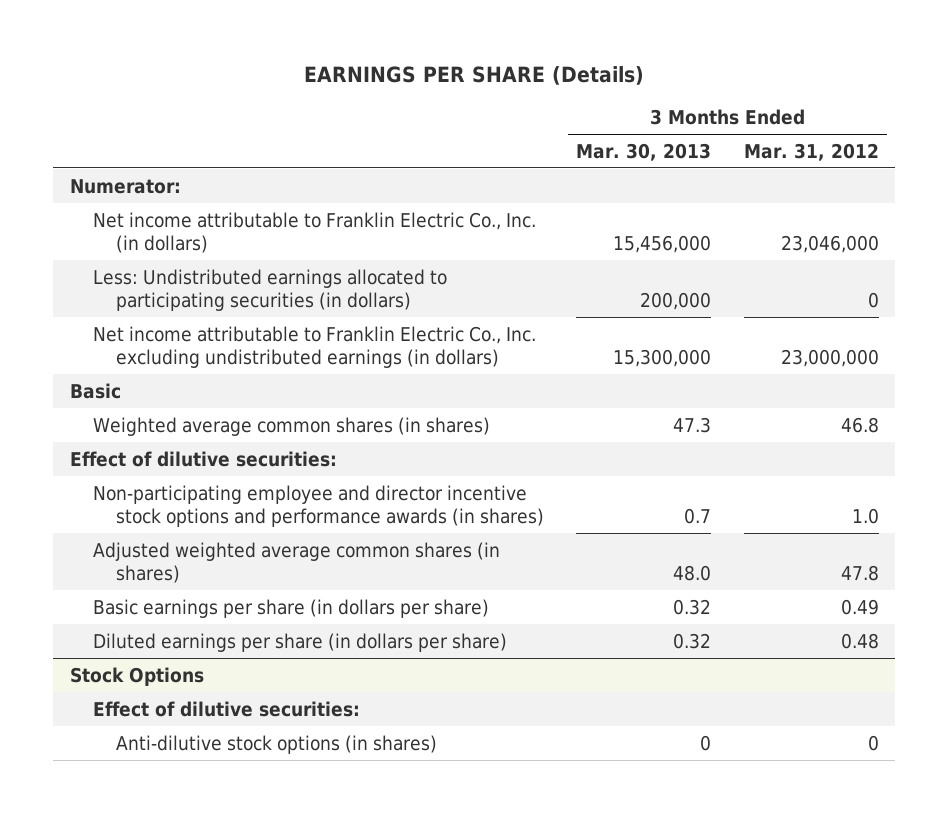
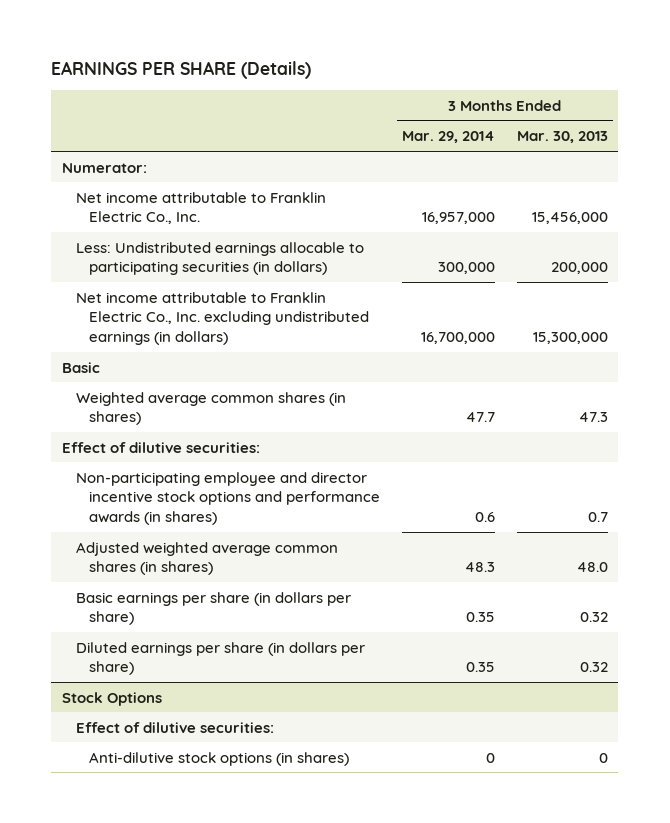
[744,142,880,161] Mar. 31, 2012 -> none
none -> [401,131,495,144] Mar. 29, 2014
[92,211,536,254] Net income attributable to Franklin Electric Co., Inc. (in dollars) -> [75,191,326,225] Net income attributable to Franklin Electric Co., Inc.
[92,268,447,312] Less: Undistributed earnings allocated to participating securities (in dollars) -> [75,241,364,276] Less: Undistributed earnings allocable to participating securities (in dollars)

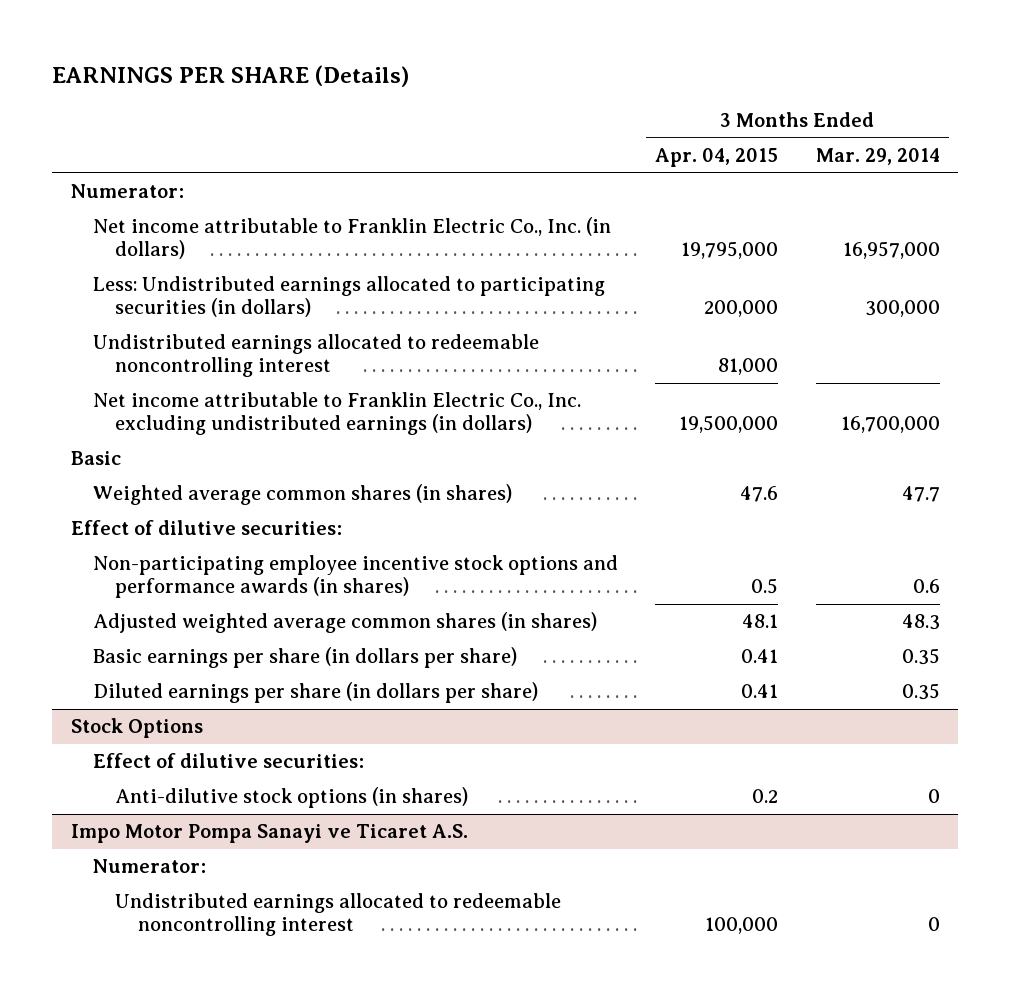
[516,131,608,144] Mar. 30, 2013 -> none
none -> [655,148,779,168] Apr. 04, 2015
[75,191,326,225] Net income attributable to Franklin Electric Co., Inc. -> [93,217,612,260] Net income attributable to Franklin Electric Co., Inc. (in dollars)
[75,241,364,276] Less: Undistributed earnings allocable to participating securities (in dollars) -> [93,276,606,318] Less: Undistributed earnings allocated to participating securities (in dollars)
none -> [93,334,540,378] Undistributed earnings allocated to redeemable noncontrolling interest
[75,471,381,525] Non-participating employee and director incentive stock options and performance awards (in shares) -> [93,555,619,599] Non-participating employee incentive stock options and performance awards (in shares)
none -> [70,824,468,844] Impo Motor Pompa Sanayi ve Ticaret A.S.
none -> [93,859,207,874] Numerator:
none -> [115,893,562,937] Undistributed earnings allocated to redeemable noncontrolling interest

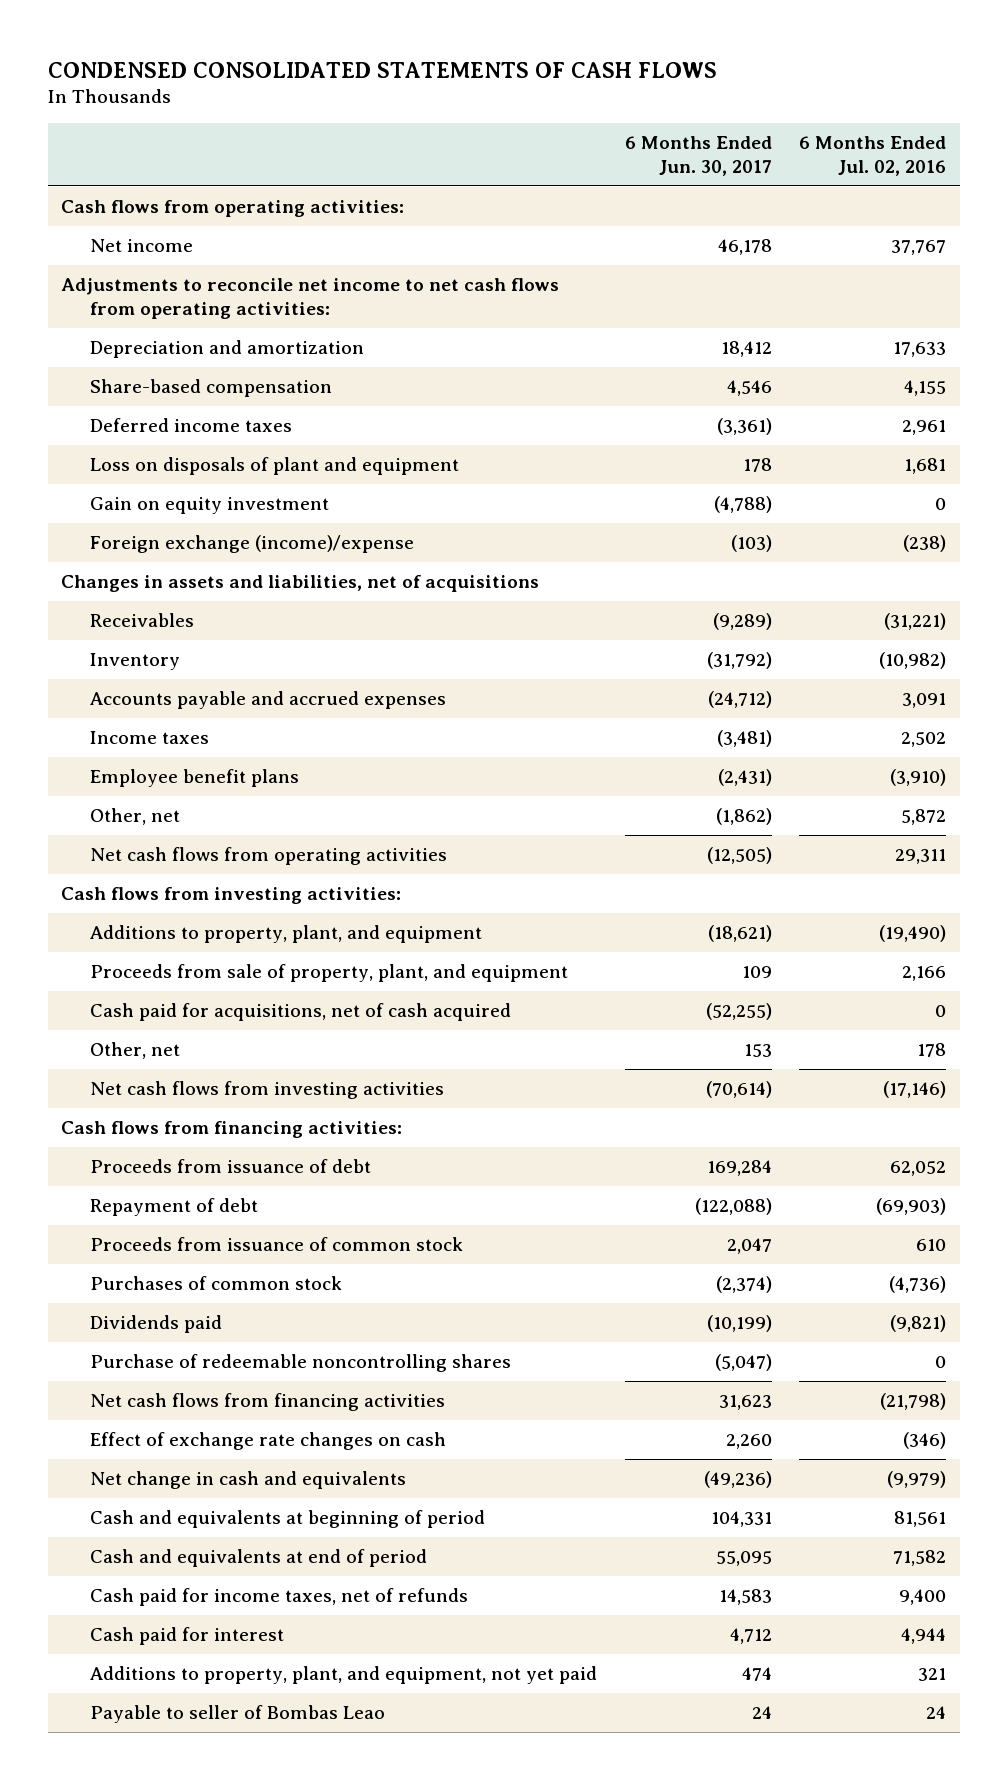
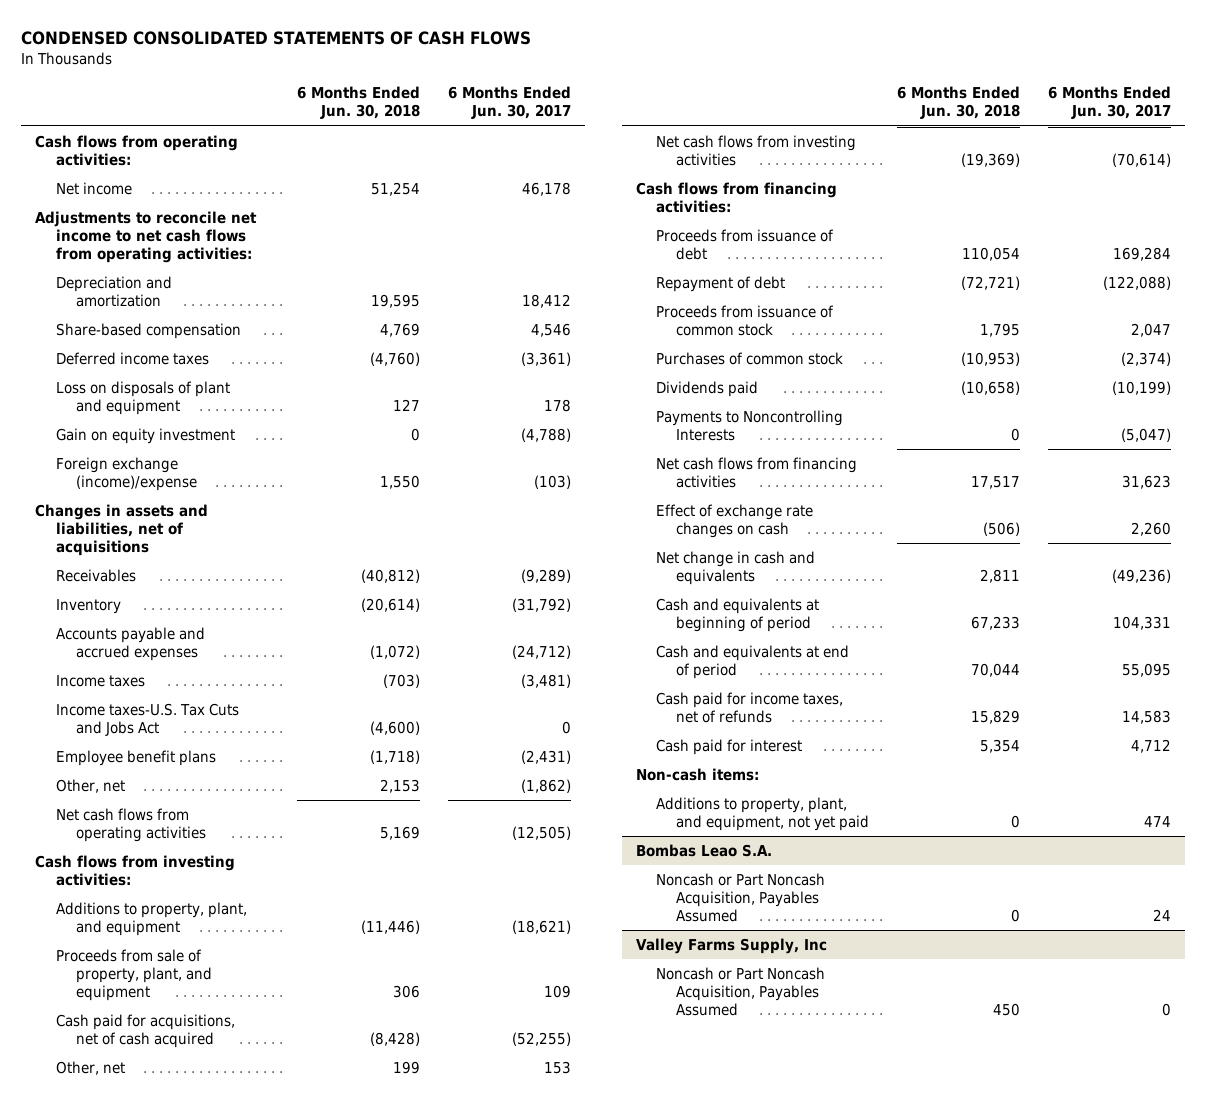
[799,135,947,176] 6 Months Ended Jul. 02, 2016 -> none
none -> [296,86,420,120] 6 Months Ended Jun. 30, 2018
none -> [55,702,239,737] Income taxes-U.S. Tax Cuts and Jobs Act
[90,1354,512,1373] Purchase of redeemable noncontrolling shares -> [655,409,843,442] Payments to Noncontrolling Interests
none -> [635,767,759,781] Non-cash items:
none -> [635,843,772,857] Bombas Leao S.A.
[90,1705,386,1724] Payable to seller of Bombas Leao -> [655,872,825,923] Noncash or Part Noncash Acquisition, Payables Assumed
none -> [635,937,827,954] Valley Farms Supply, Inc
none -> [655,966,825,1017] Noncash or Part Noncash Acquisition, Payables Assumed

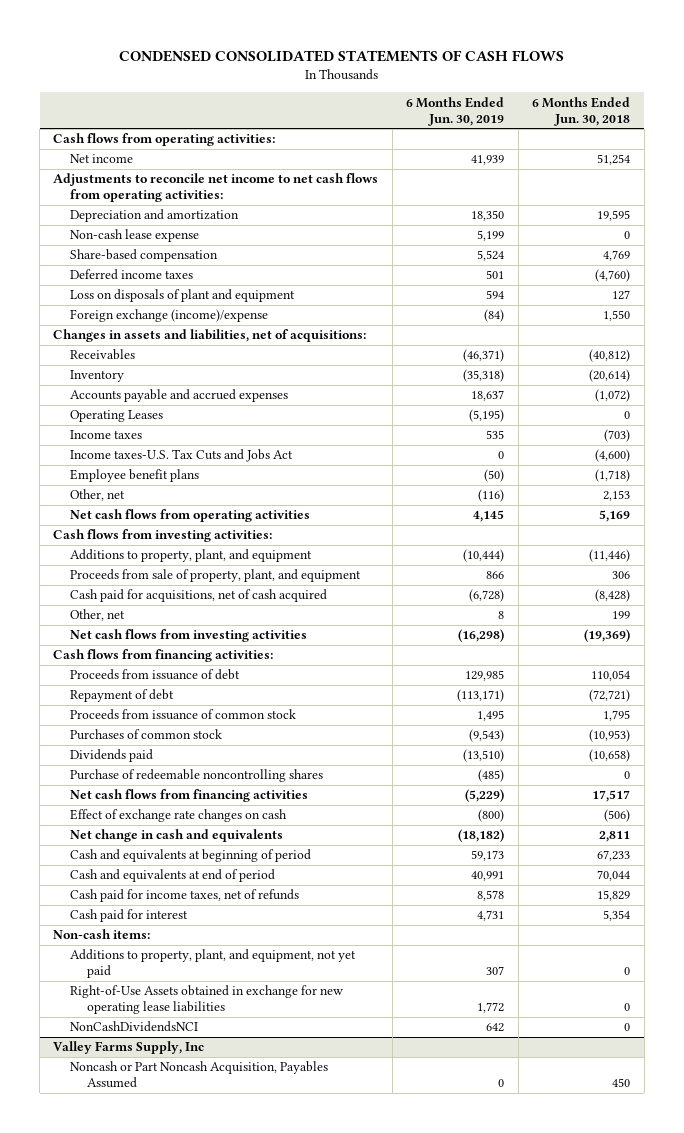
[447,86,571,120] 6 Months Ended Jun. 30, 2017 -> none
none -> [406,96,505,126] 6 Months Ended Jun. 30, 2019
none -> [70,229,200,243] Non-cash lease expense
[55,427,235,444] Gain on equity investment -> none
[35,503,209,557] Changes in assets and liabilities, net of acquisitions -> [53,329,367,343] Changes in assets and liabilities, net of acquisitions:
none -> [70,410,164,423] Operating Leases
[655,409,843,442] Payments to Noncontrolling Interests -> none
none -> [70,769,324,783] Purchase of redeemable noncontrolling shares
[635,843,772,857] Bombas Leao S.A. -> none
[655,872,825,923] Noncash or Part Noncash Acquisition, Payables Assumed -> none
none -> [70,985,344,1015] Right-of-Use Assets obtained in exchange for new operating lease liabilities
none -> [70,1021,199,1033] NonCashDividendsNCI

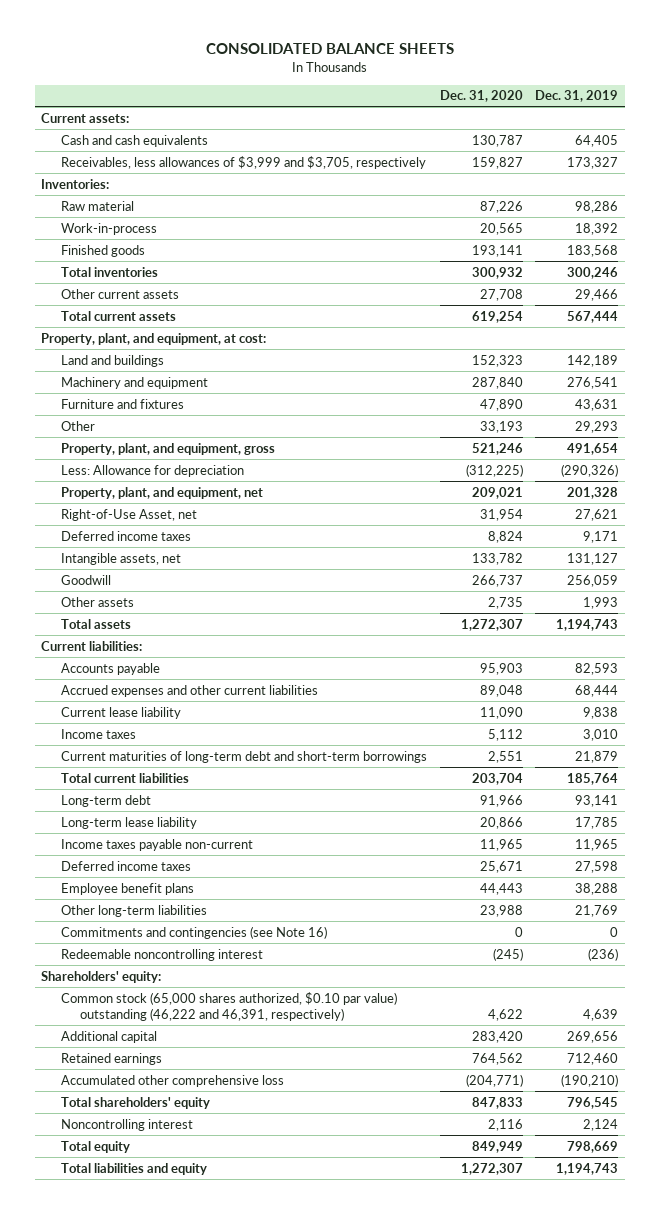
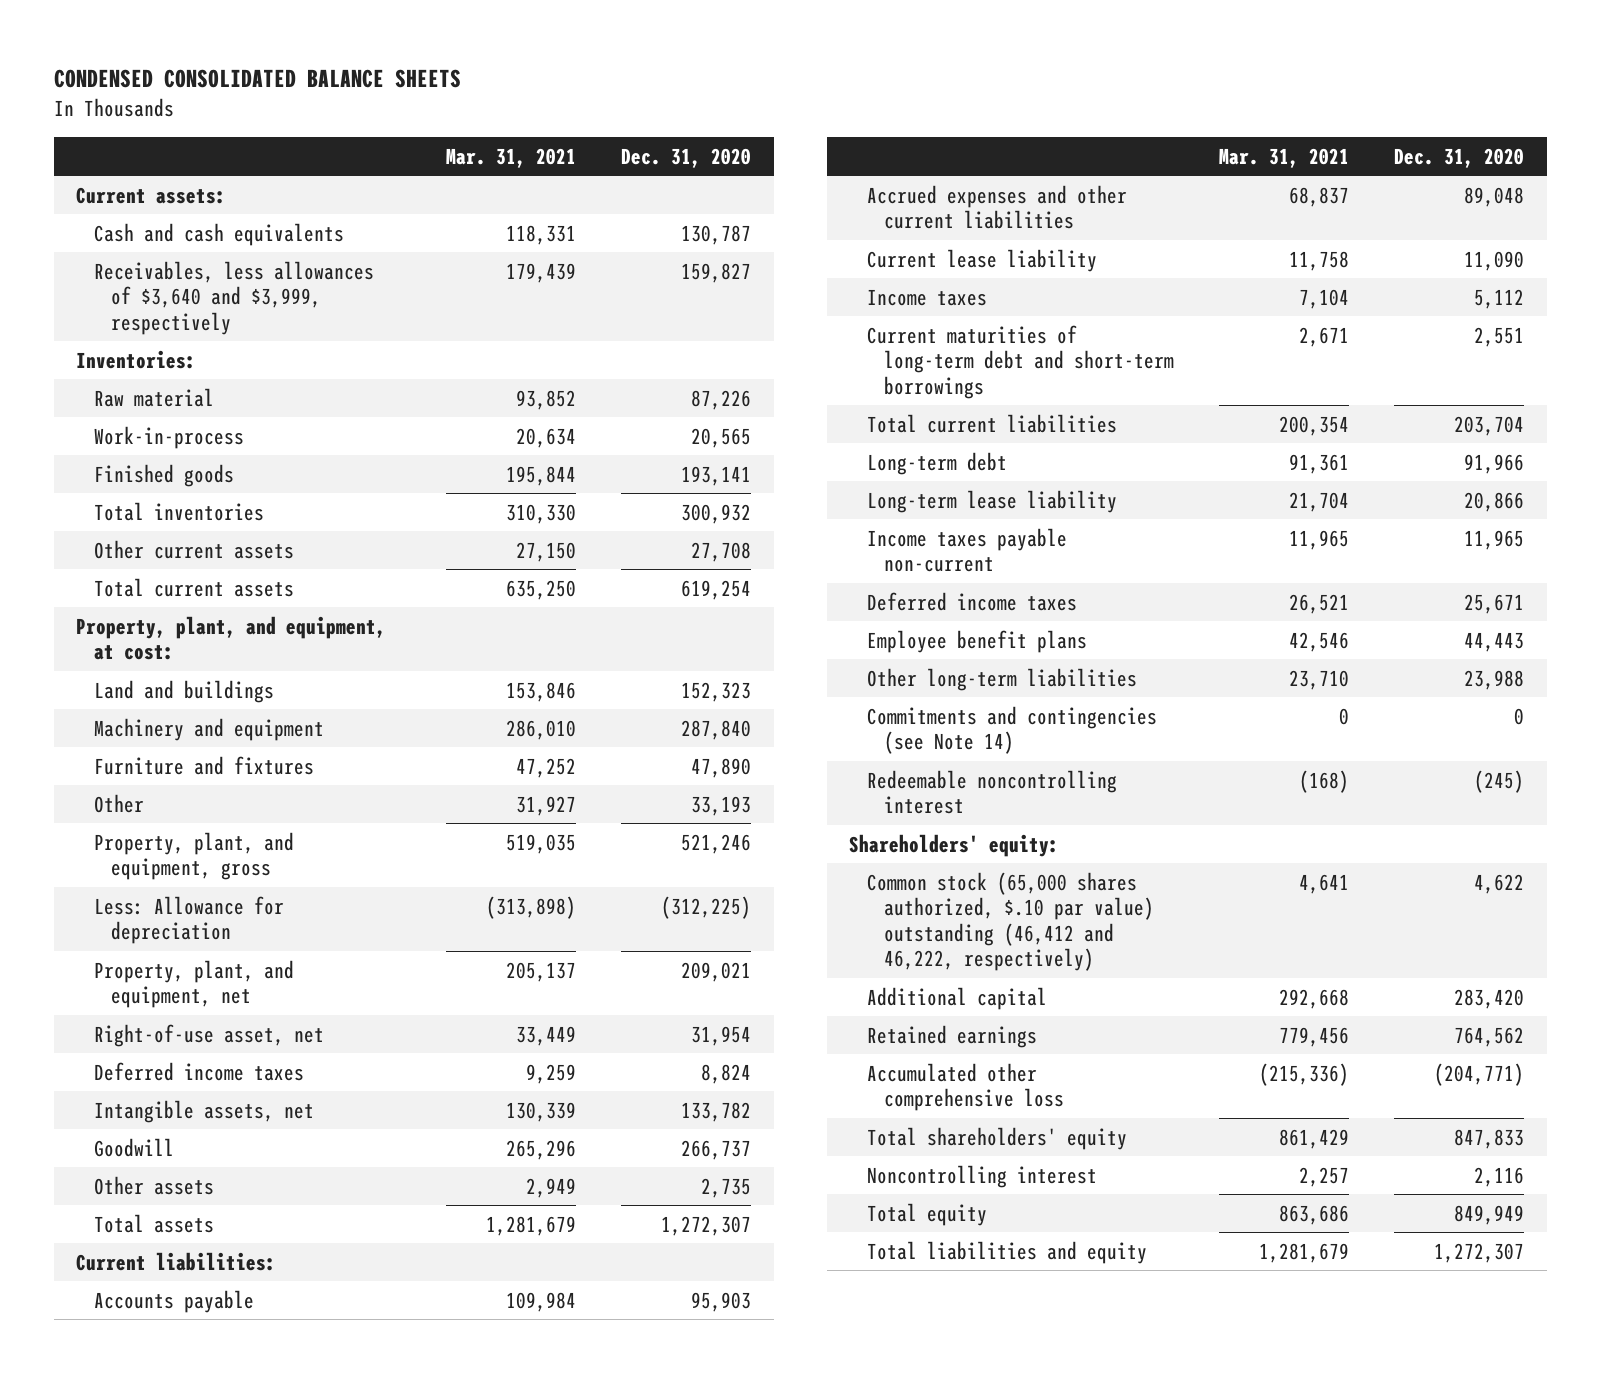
[205,43,454,55] CONSOLIDATED BALANCE SHEETS -> [53,68,461,88] CONDENSED CONSOLIDATED BALANCE SHEETS
[535,90,619,103] Dec. 31, 2019 -> none
none -> [446,147,577,168] Mar. 31, 2021
[60,155,426,169] Receivables, less allowances of $3,999 and $3,705, respectively -> [93,260,374,335] Receivables, less allowances of $3,640 and $3,999, respectively
[60,508,197,521] Right-of-Use Asset, net -> [93,1023,324,1047] Right-of-use asset, net
[60,925,327,939] Commitments and contingencies (see Note 16) -> [866,705,1157,755] Commitments and contingencies (see Note 14)
[60,991,397,1021] Common stock (65,000 shares authorized, $0.10 par value) outstanding (46,222 and 46,391, respectively) -> [866,871,1155,972] Common stock (65,000 shares authorized, $.10 par value) outstanding (46,412 and 46,222, respectively)

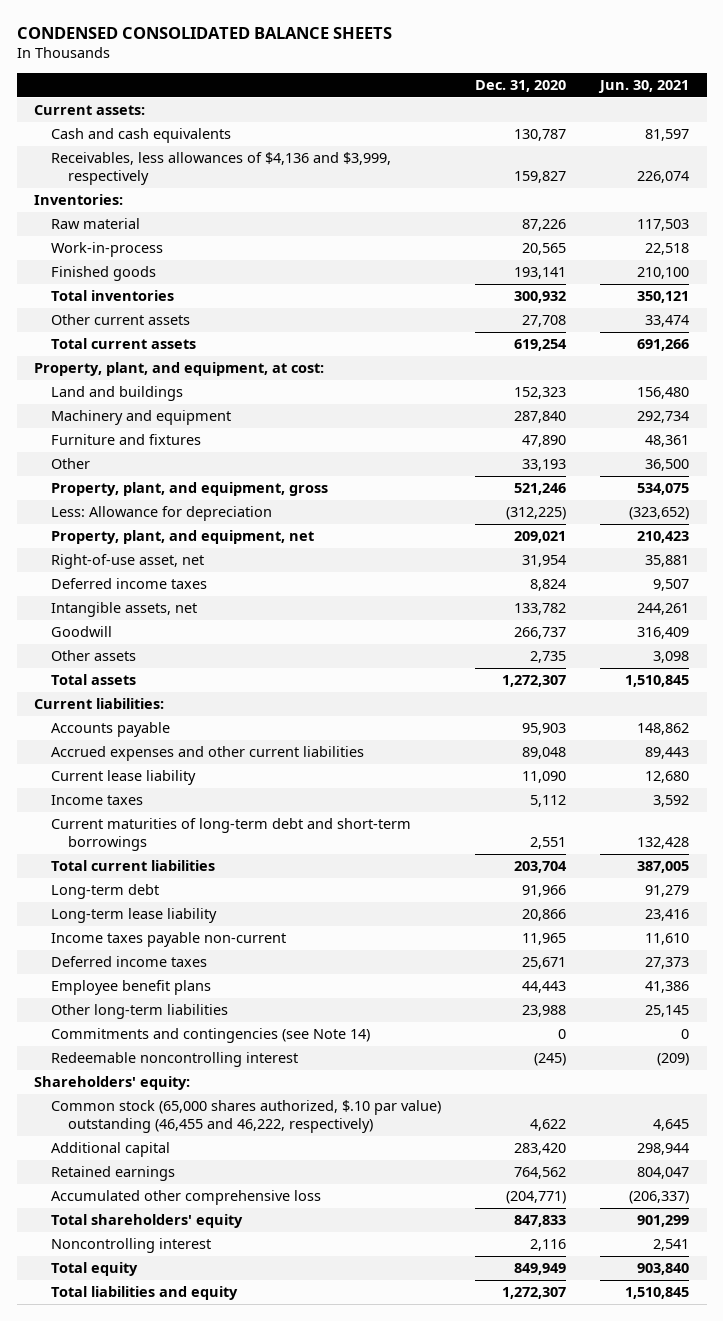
[446,147,577,168] Mar. 31, 2021 -> none
none -> [598,79,690,93] Jun. 30, 2021
[93,260,374,335] Receivables, less allowances of $3,640 and $3,999, respectively -> [51,152,392,186] Receivables, less allowances of $4,136 and $3,999, respectively
[866,871,1155,972] Common stock (65,000 shares authorized, $.10 par value) outstanding (46,412 and 46,222, respectively) -> [51,1100,442,1134] Common stock (65,000 shares authorized, $.10 par value) outstanding (46,455 and 46,222, respectively)

